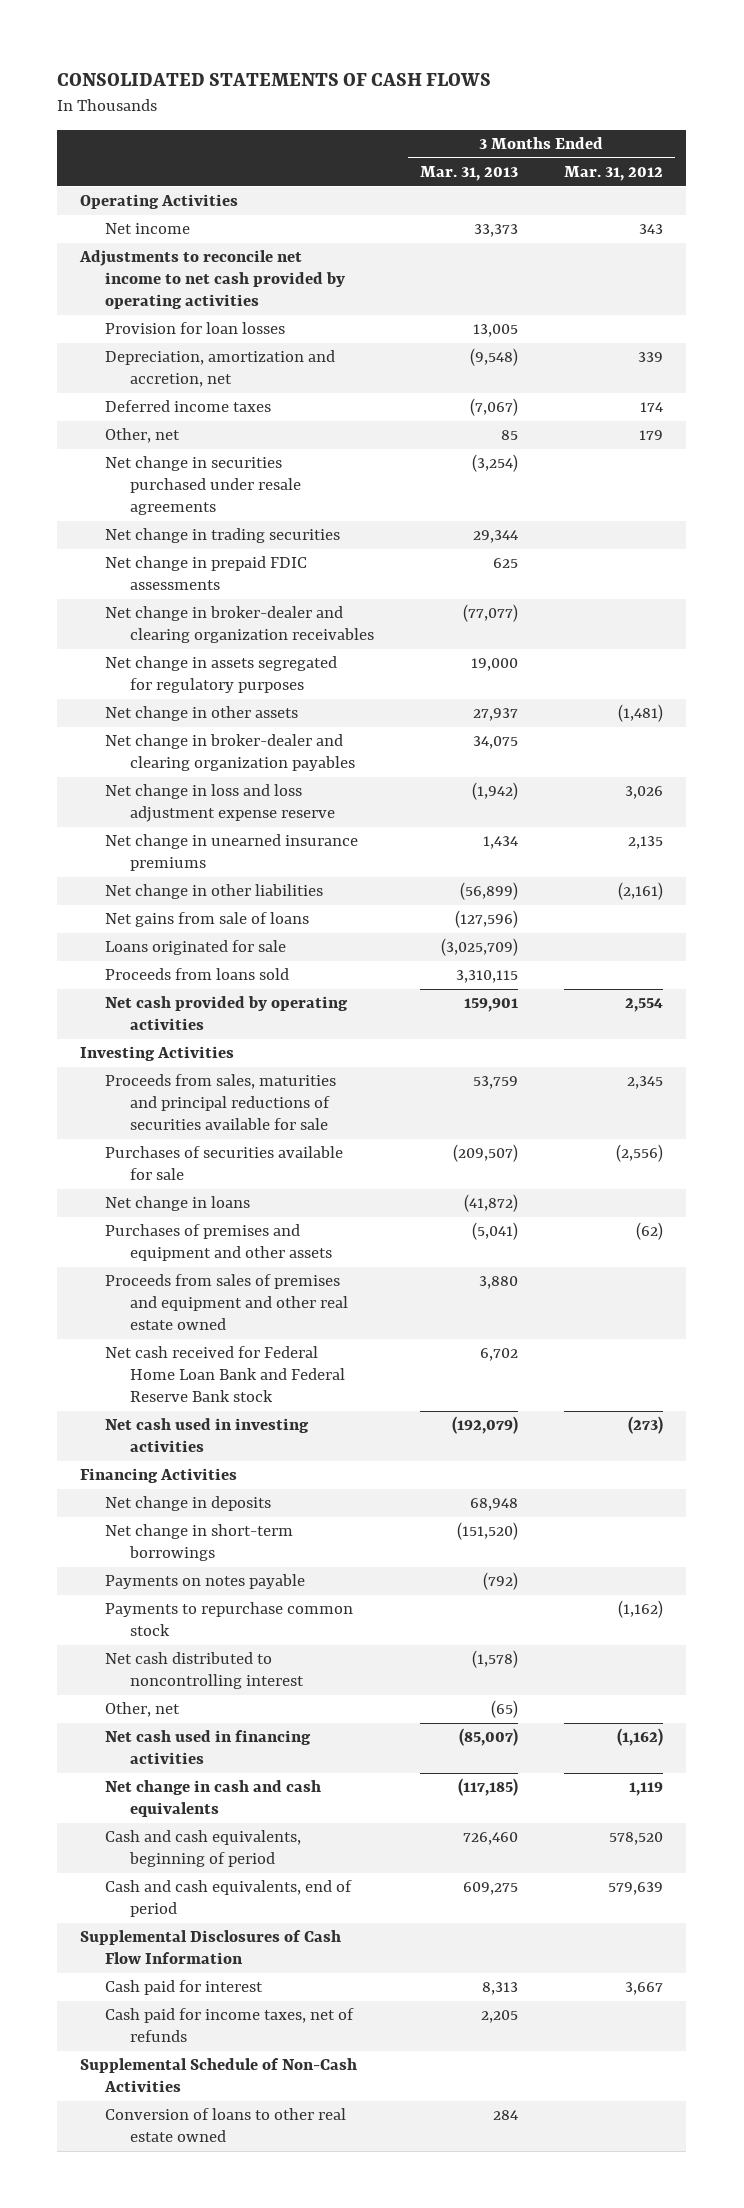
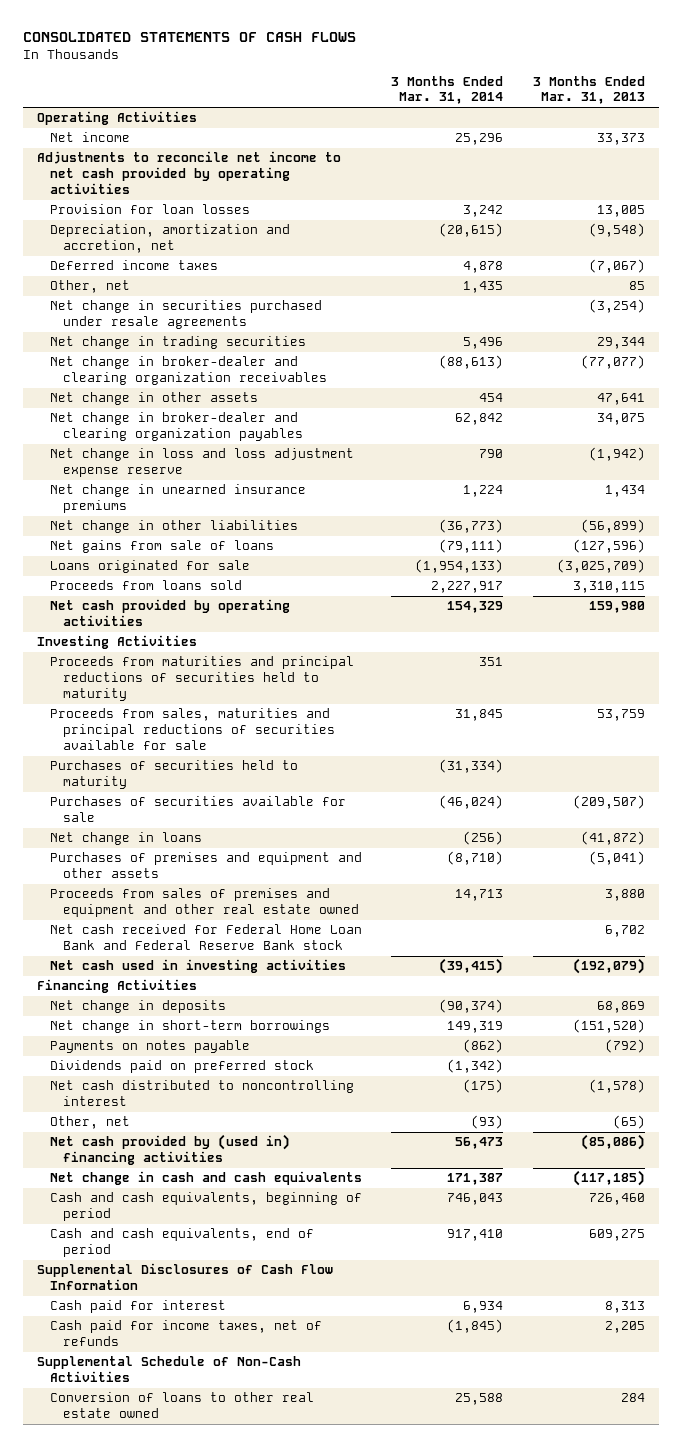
[564,166,664,182] Mar. 31, 2012 -> none
none -> [391,75,504,105] 3 Months Ended Mar. 31, 2014
[104,556,307,591] Net change in prepaid FDIC assessments -> none
[104,656,337,694] Net change in assets segregated for regulatory purposes -> none
[472,708,518,722] 27,937 -> [596,393,645,406] 47,641
[463,998,518,1013] 159,901 -> [588,601,645,614] 159,980
none -> [50,656,355,701] Proceeds from maturities and principal reductions of securities held to maturity
none -> [50,760,299,790] Purchases of securities held to maturity
[469,1498,518,1512] 68,948 -> [596,1001,645,1014] 68,869
[104,1602,353,1637] Payments to repurchase common stock -> none
none -> [50,1060,315,1074] Dividends paid on preferred stock
[104,1730,311,1765] Net cash used in financing activities -> [50,1134,291,1166] Net cash provided by (used in) financing activities
[458,1728,518,1747] (85,007) -> [580,1134,645,1151] (85,086)

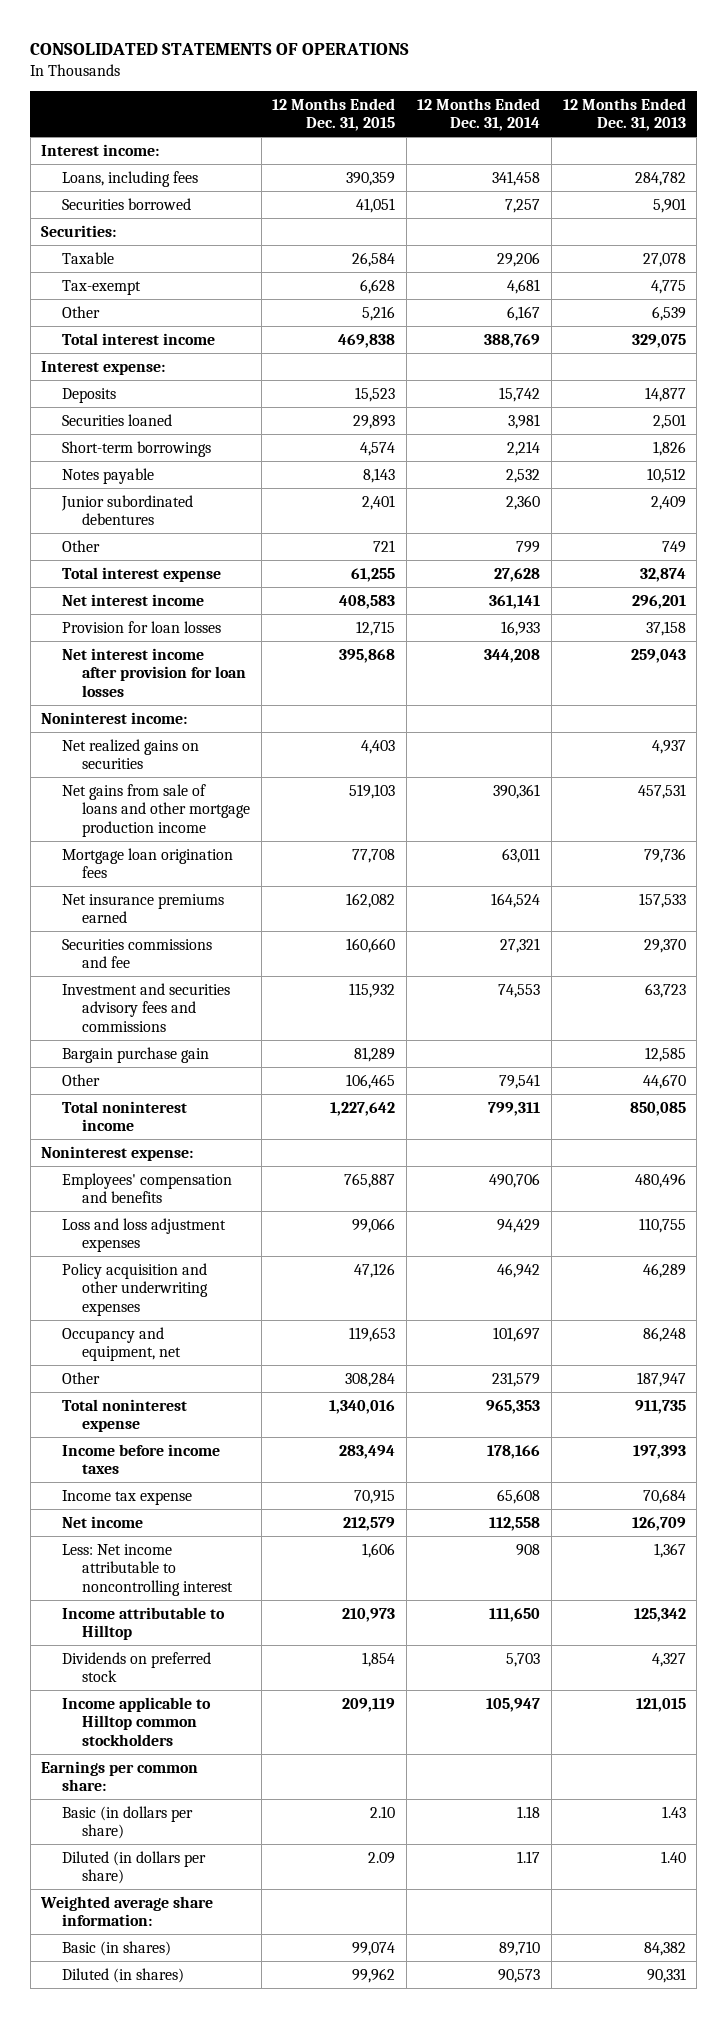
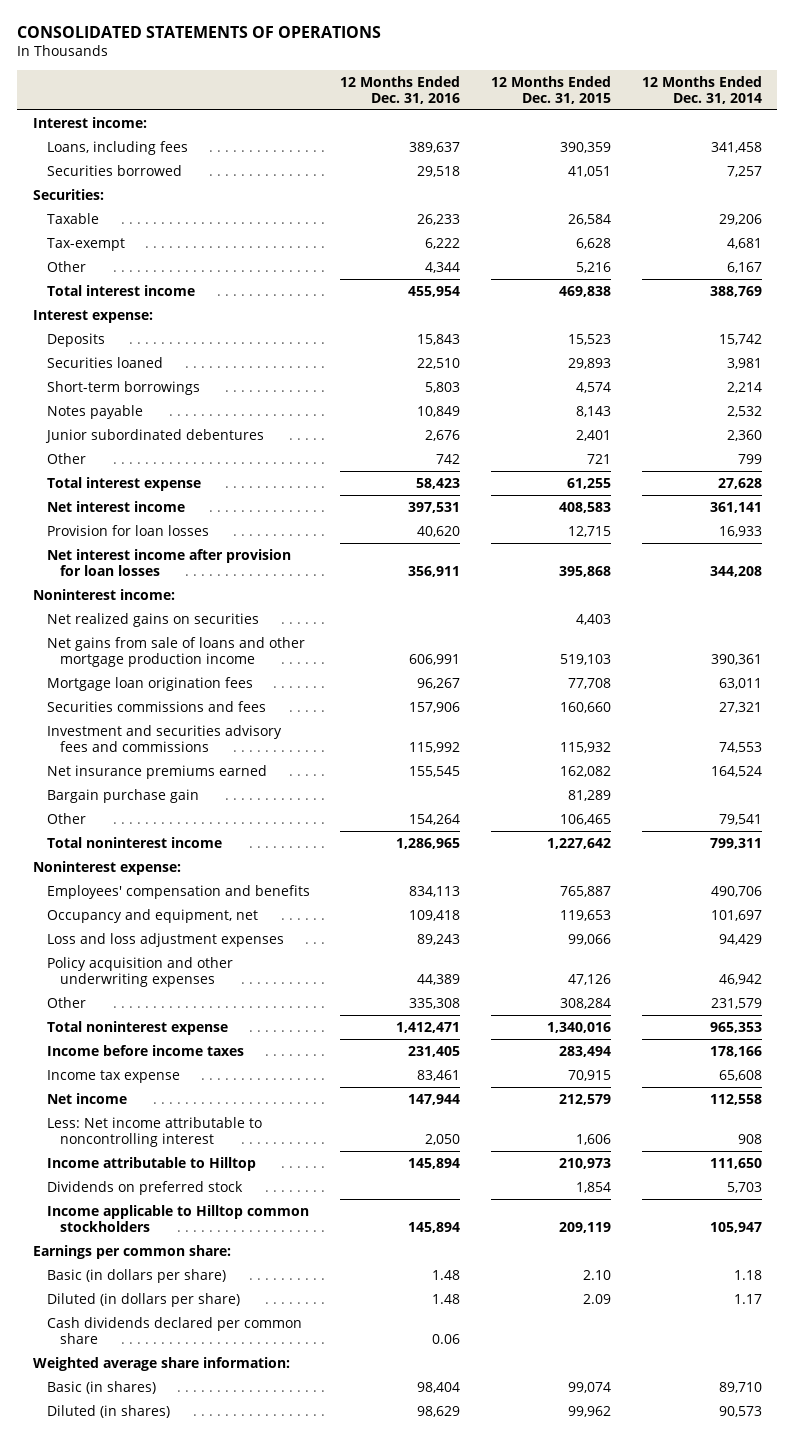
[562,97,686,132] 12 Months Ended Dec. 31, 2013 -> none
none -> [340,75,461,104] 12 Months Ended Dec. 31, 2016
[61,938,212,969] Securities commissions and fee -> [46,700,266,712] Securities commissions and fees
[61,893,224,924] Net insurance premiums earned -> [46,764,267,779] Net insurance premiums earned
[61,1326,182,1362] Occupancy and equipment, net -> [46,908,258,923] Occupancy and equipment, net
none -> [46,1316,302,1344] Cash dividends declared per common share

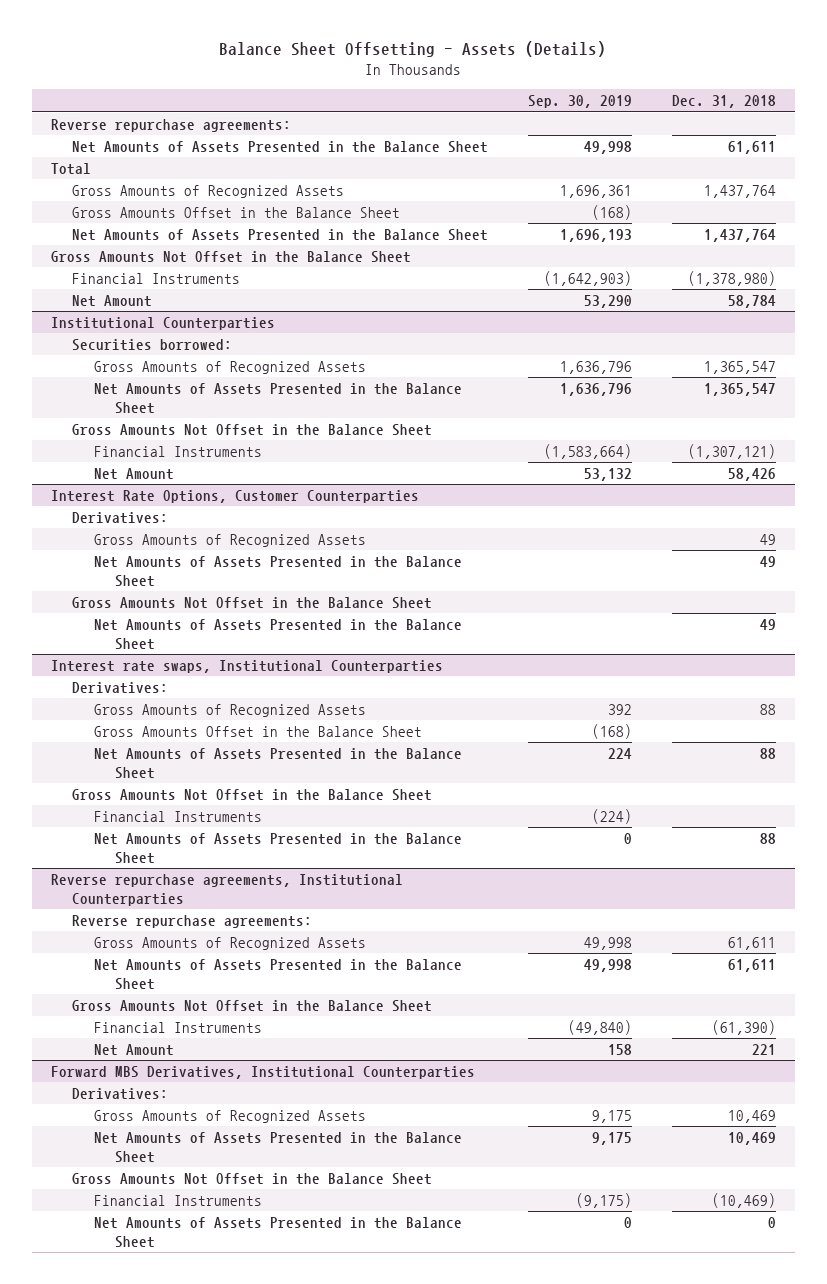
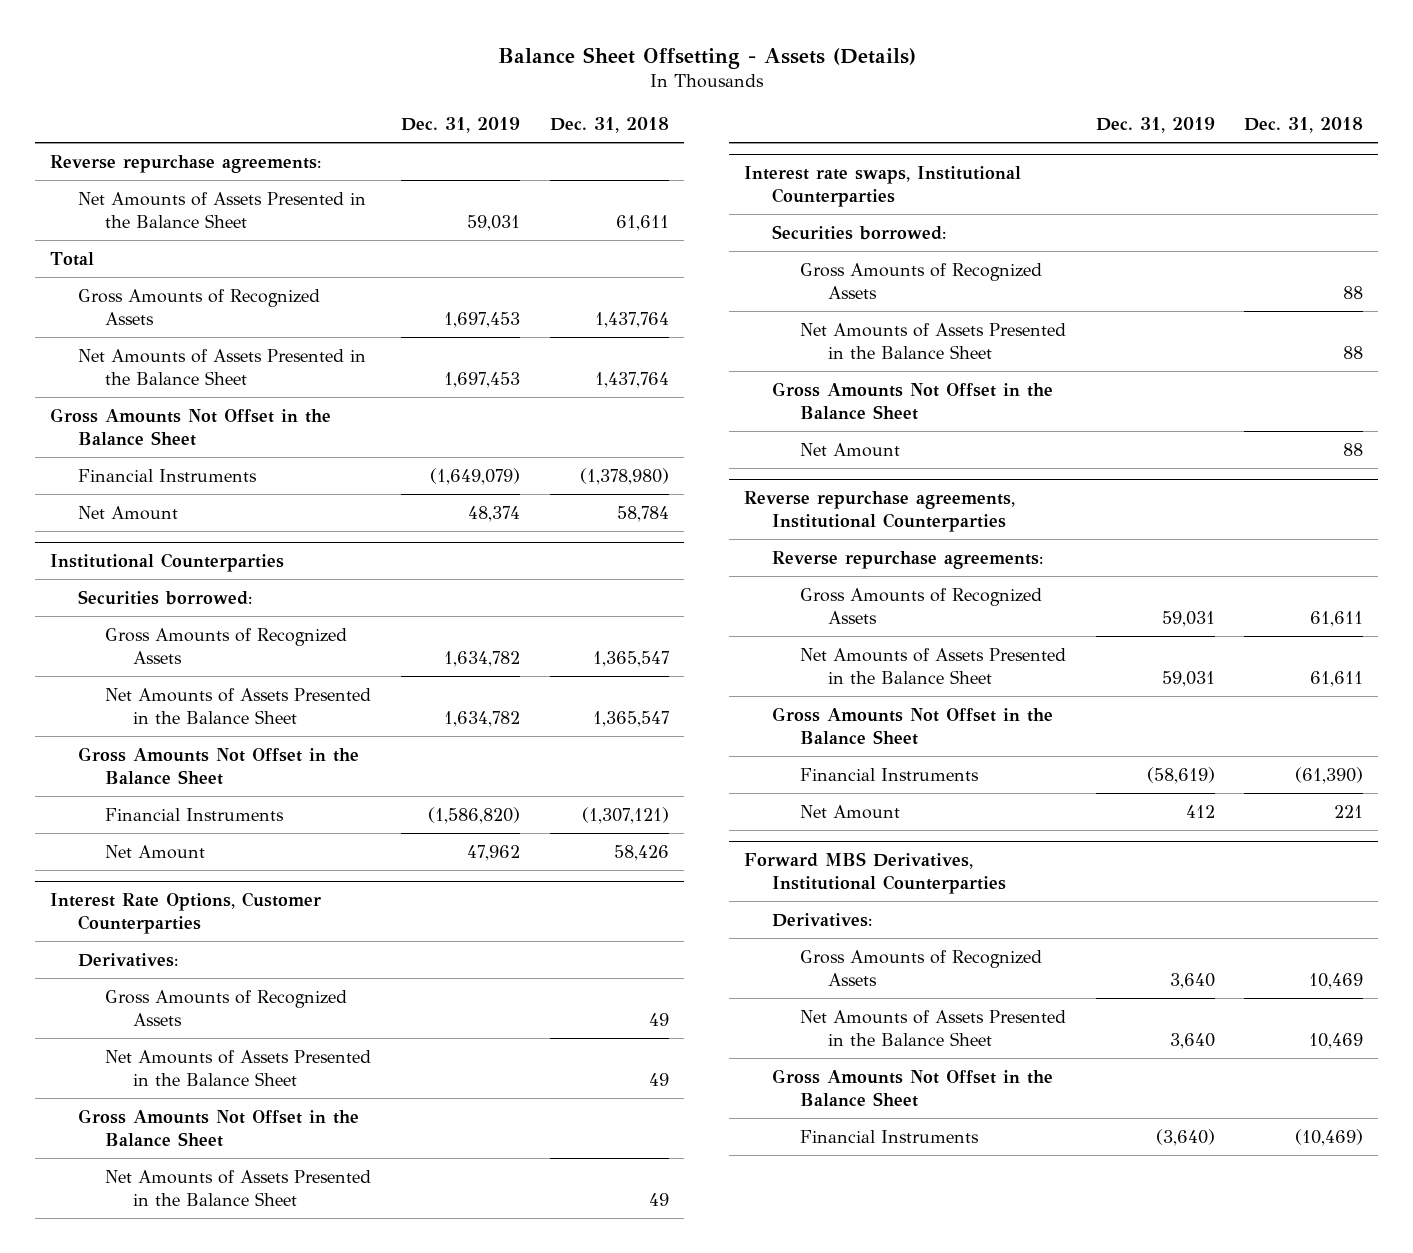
[527,95,632,109] Sep. 30, 2019 -> none
none -> [401,116,521,133] Dec. 31, 2019
[72,206,401,218] Gross Amounts Offset in the Balance Sheet -> none
[72,681,169,694] Derivatives: -> none
none -> [771,224,946,240] Securities borrowed:
[93,725,422,737] Gross Amounts Offset in the Balance Sheet -> none
[93,810,262,822] Financial Instruments -> none
[93,832,462,864] Net Amounts of Assets Presented in the Balance Sheet -> none
none -> [799,442,900,457] Net Amount
[93,1216,462,1248] Net Amounts of Assets Presented in the Balance Sheet -> none

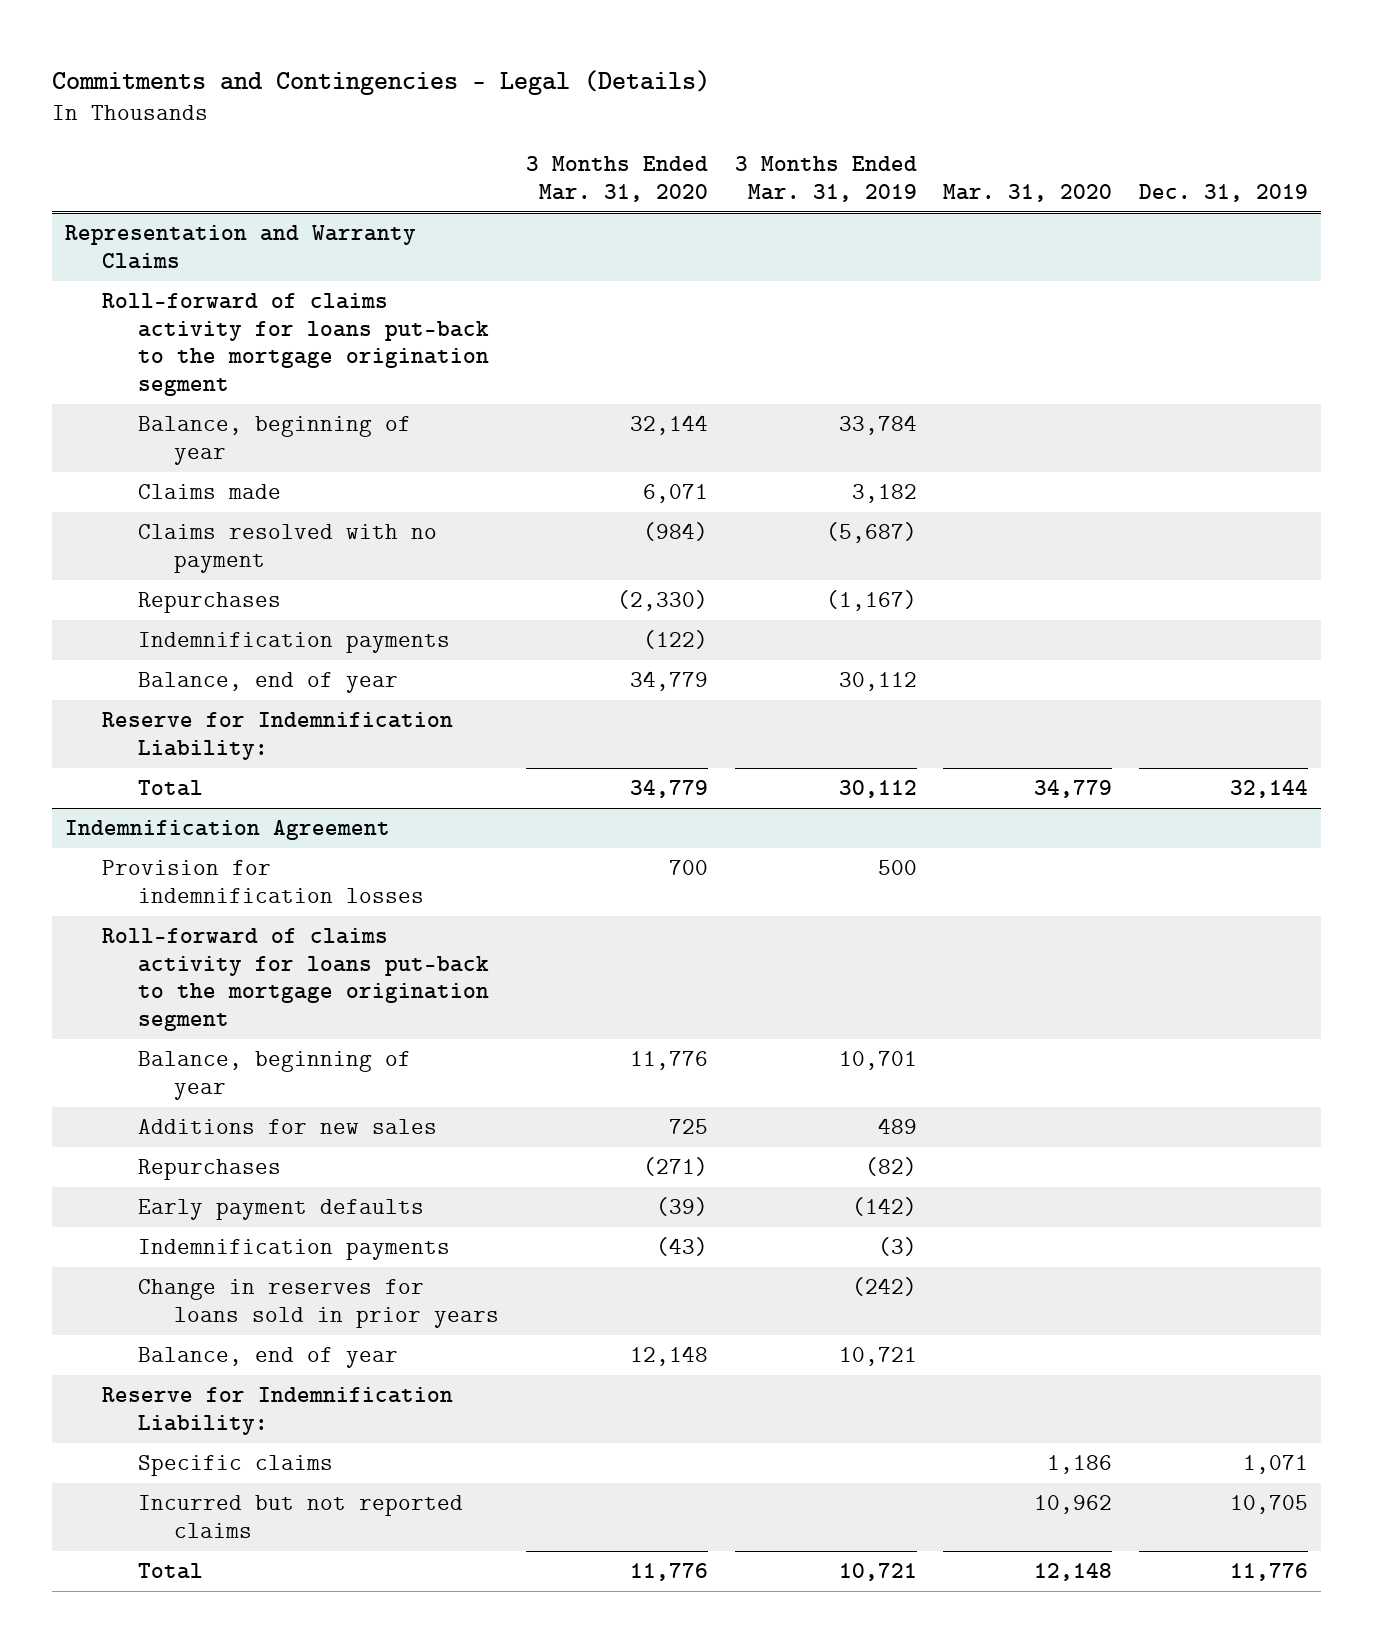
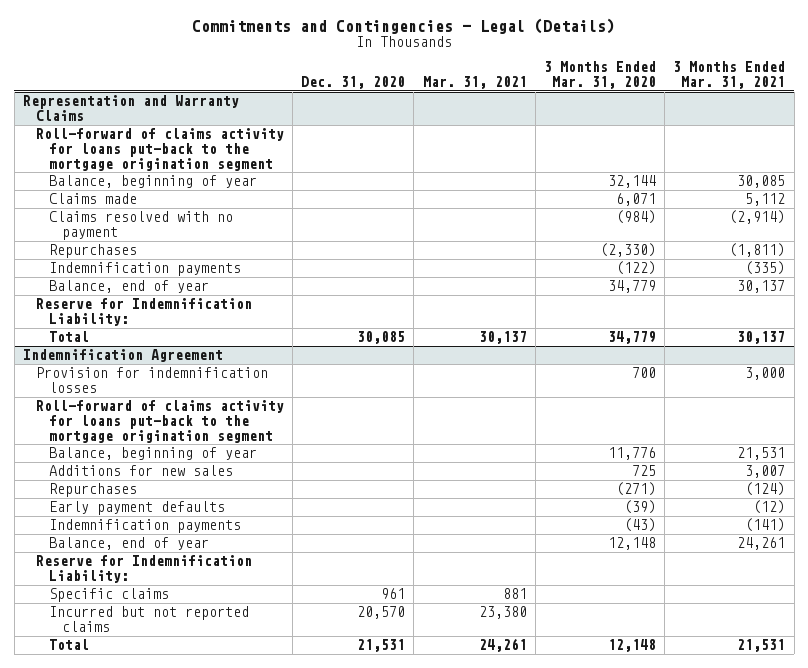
[734,156,917,202] 3 Months Ended Mar. 31, 2019 -> none
[943,183,1113,202] Mar. 31, 2020 -> none
[1139,183,1309,202] Dec. 31, 2019 -> none
none -> [301,76,406,90] Dec. 31, 2020
none -> [422,76,527,90] Mar. 31, 2021
none -> [673,61,786,90] 3 Months Ended Mar. 31, 2021
[138,1279,500,1328] Change in reserves for loans sold in prior years -> none
[630,1563,709,1582] 11,776 -> [607,639,656,653] 12,148

